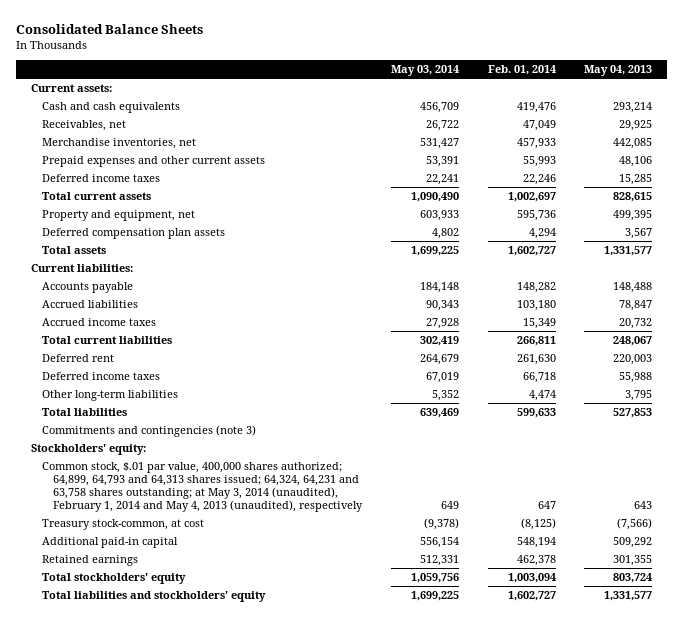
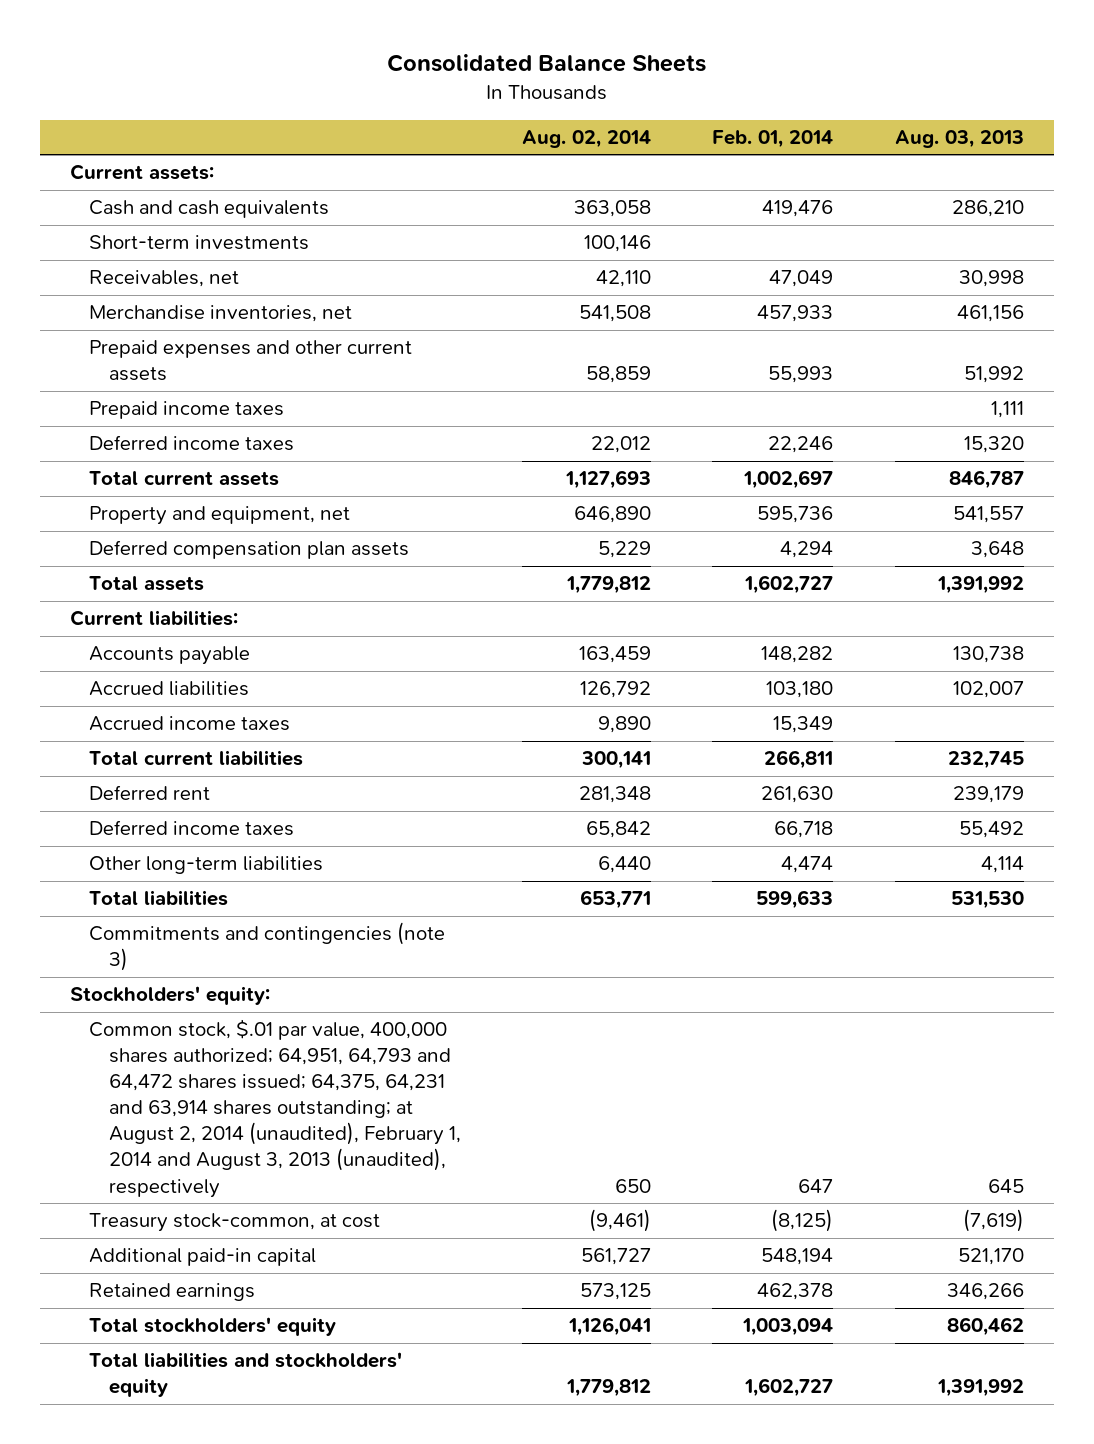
[391,65,460,77] May 03, 2014 -> none
[584,65,653,77] May 04, 2013 -> none
none -> [522,129,652,148] Aug. 02, 2014
none -> [894,129,1024,148] Aug. 03, 2013
none -> [89,235,310,251] Short-term investments
none -> [89,401,285,420] Prepaid income taxes
[41,462,364,513] Common stock, $.01 par value, 400,000 shares authorized; 64,899, 64,793 and 64,313 shares issued; 64,324, 64,231 and 63,758 shares outstanding; at May 3, 2014 (unaudited), February 1, 2014 and May 4, 2013 (unaudited), respectively -> [89,1019,461,1198] Common stock, $.01 par value, 400,000 shares authorized; 64,951, 64,793 and 64,472 shares issued; 64,375, 64,231 and 63,914 shares outstanding; at August 2, 2014 (unaudited), February 1, 2014 and August 3, 2013 (unaudited), respectively

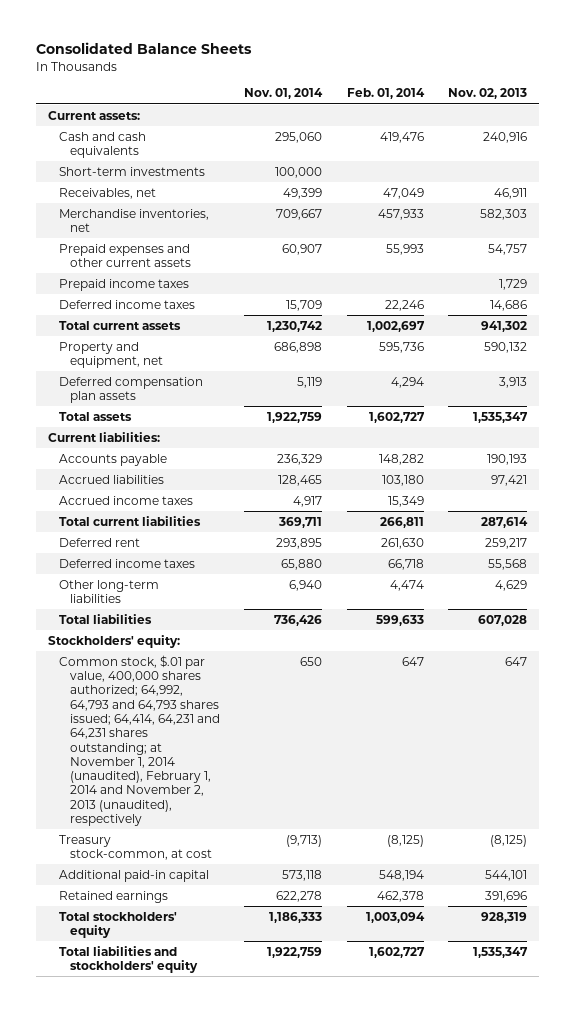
[522,129,652,148] Aug. 02, 2014 -> none
[894,129,1024,148] Aug. 03, 2013 -> none
none -> [244,88,324,100] Nov. 01, 2014
none -> [447,88,527,100] Nov. 02, 2013
[89,922,446,972] Commitments and contingencies (note 3) -> none
[89,1019,461,1198] Common stock, $.01 par value, 400,000 shares authorized; 64,951, 64,793 and 64,472 shares issued; 64,375, 64,231 and 63,914 shares outstanding; at August 2, 2014 (unaudited), February 1, 2014 and August 3, 2013 (unaudited), respectively -> [59,654,221,827] Common stock, $.01 par value, 400,000 shares authorized; 64,992, 64,793 and 64,793 shares issued; 64,414, 64,231 and 64,231 shares outstanding; at November 1, 2014 (unaudited), February 1, 2014 and November 2, 2013 (unaudited), respectively

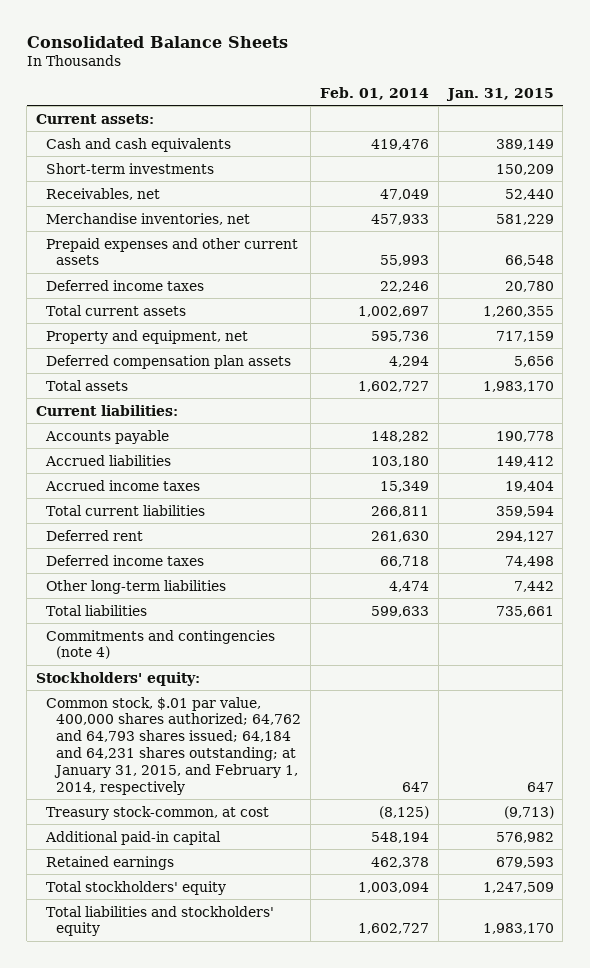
[244,88,324,100] Nov. 01, 2014 -> none
[447,88,527,100] Nov. 02, 2013 -> none
none -> [445,87,554,101] Jan. 31, 2015
[59,278,190,291] Prepaid income taxes -> none
none -> [46,629,276,660] Commitments and contingencies (note 4)
[59,654,221,827] Common stock, $.01 par value, 400,000 shares authorized; 64,992, 64,793 and 64,793 shares issued; 64,414, 64,231 and 64,231 shares outstanding; at November 1, 2014 (unaudited), February 1, 2014 and November 2, 2013 (unaudited), respectively -> [46,696,302,795] Common stock, $.01 par value, 400,000 shares authorized; 64,762 and 64,793 shares issued; 64,184 and 64,231 shares outstanding; at January 31, 2015, and February 1, 2014, respectively

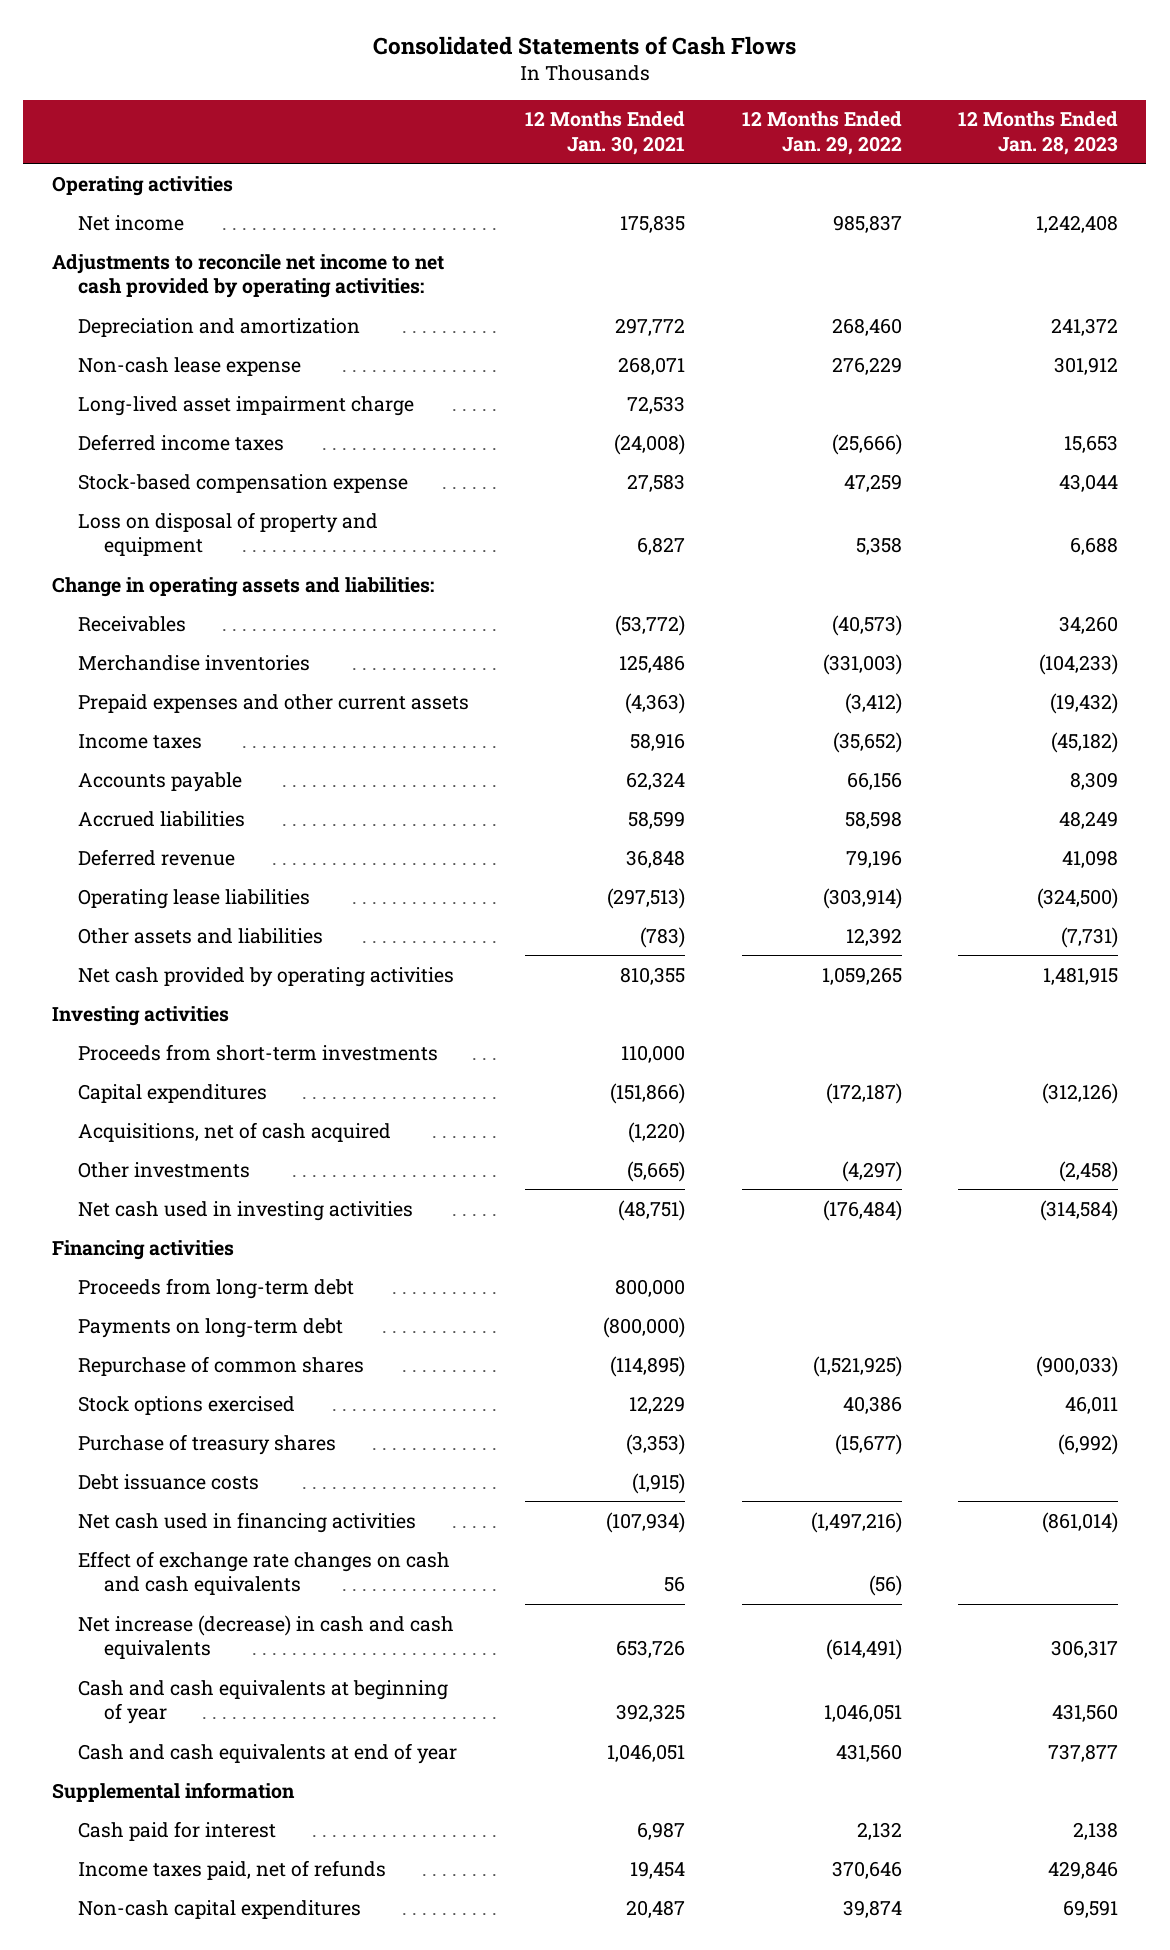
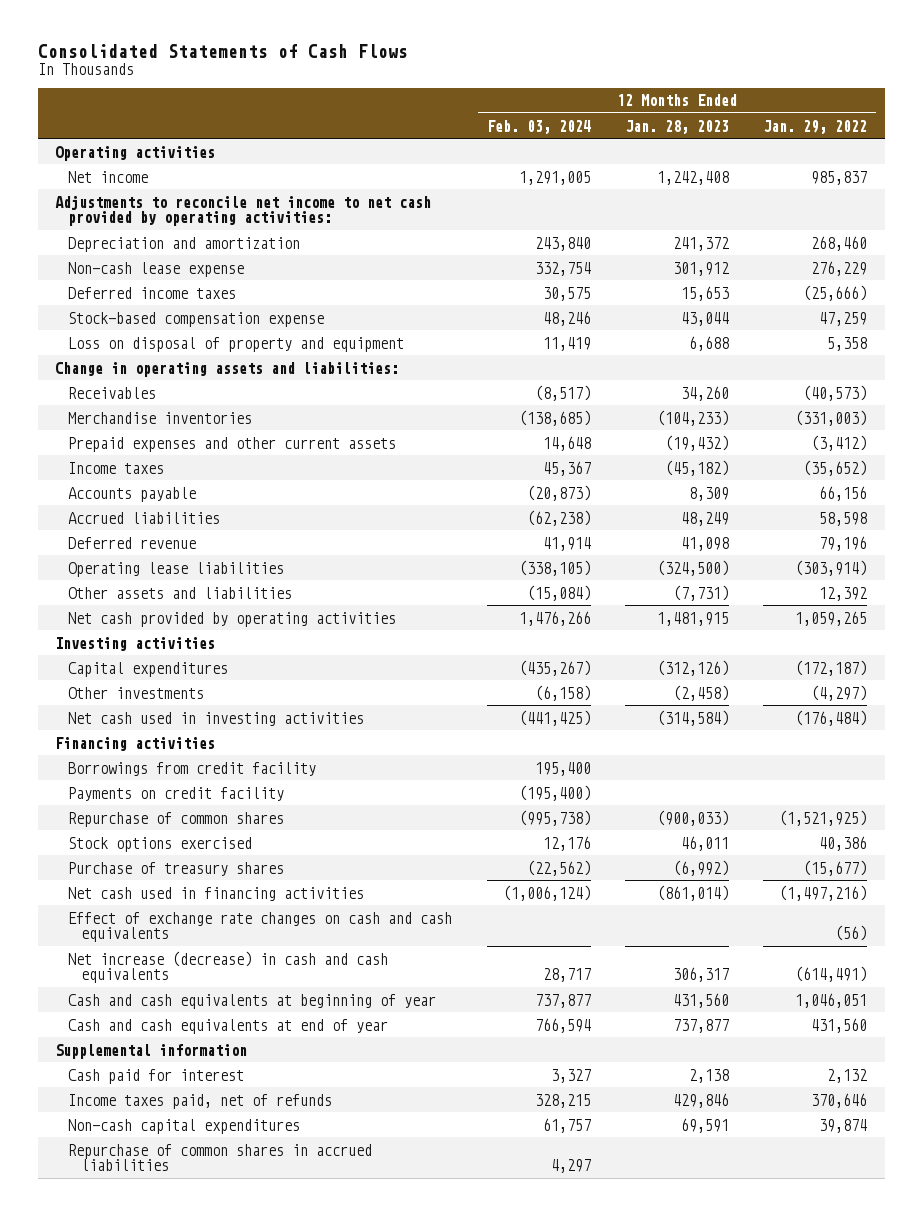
[525,111,686,155] 12 Months Ended Jan. 30, 2021 -> none
none -> [486,119,591,134] Feb. 03, 2024
[77,395,414,416] Long-lived asset impairment charge -> none
[77,1043,438,1061] Proceeds from short-term investments -> none
[77,1121,391,1142] Acquisitions, net of cash acquired -> none
[77,1277,354,1299] Proceeds from long-term debt -> [68,761,317,776] Borrowings from credit facility
[77,1317,343,1338] Payments on long-term debt -> [68,786,285,801] Payments on credit facility
[77,1473,259,1490] Debt issuance costs -> none
none -> [68,1143,373,1171] Repurchase of common shares in accrued liabilities

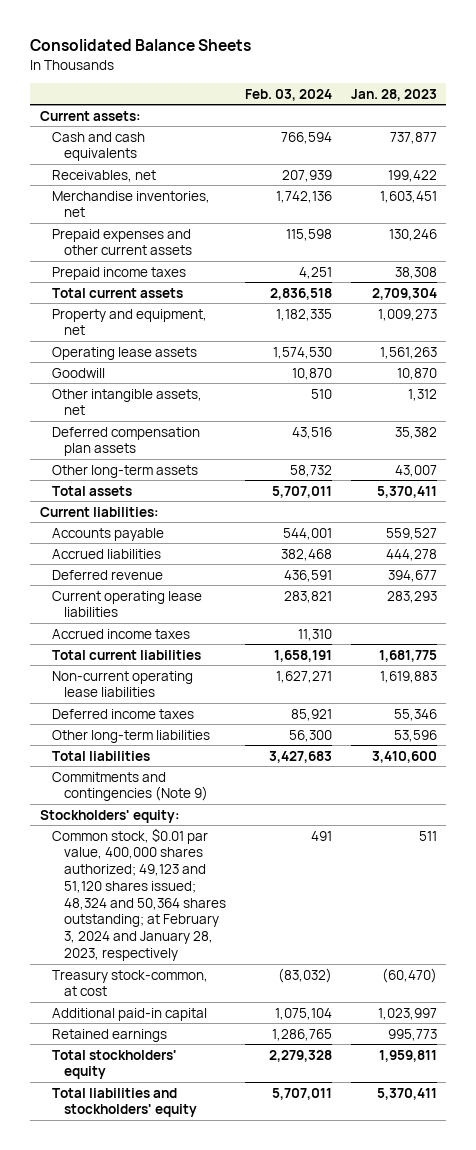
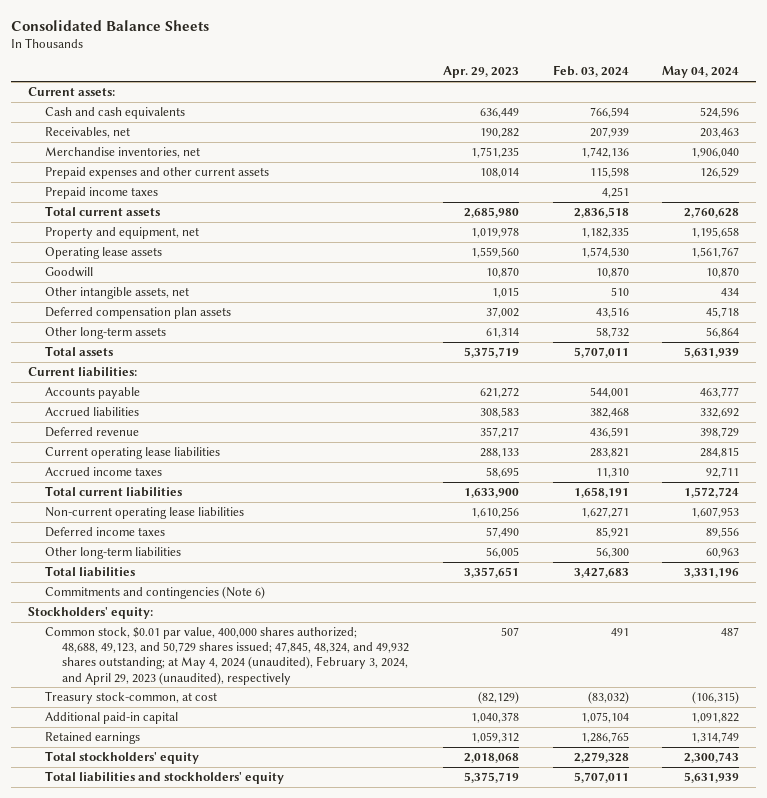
[350,88,437,101] Jan. 28, 2023 -> none
none -> [443,66,520,79] Apr. 29, 2023
none -> [662,66,740,79] May 04, 2024
[51,771,208,802] Commitments and contingencies (Note 9) -> [45,586,266,600] Commitments and contingencies (Note 6)
[51,827,226,961] Common stock, $0.01 par value, 400,000 shares authorized; 49,123 and 51,120 shares issued; 48,324 and 50,364 shares outstanding; at February 3, 2024 and January 28, 2023, respectively -> [45,627,410,685] Common stock, $0.01 par value, 400,000 shares authorized; 48,688, 49,123, and 50,729 shares issued; 47,845, 48,324, and 49,932 shares outstanding; at May 4, 2024 (unaudited), February 3, 2024, and April 29, 2023 (unaudited), respectively

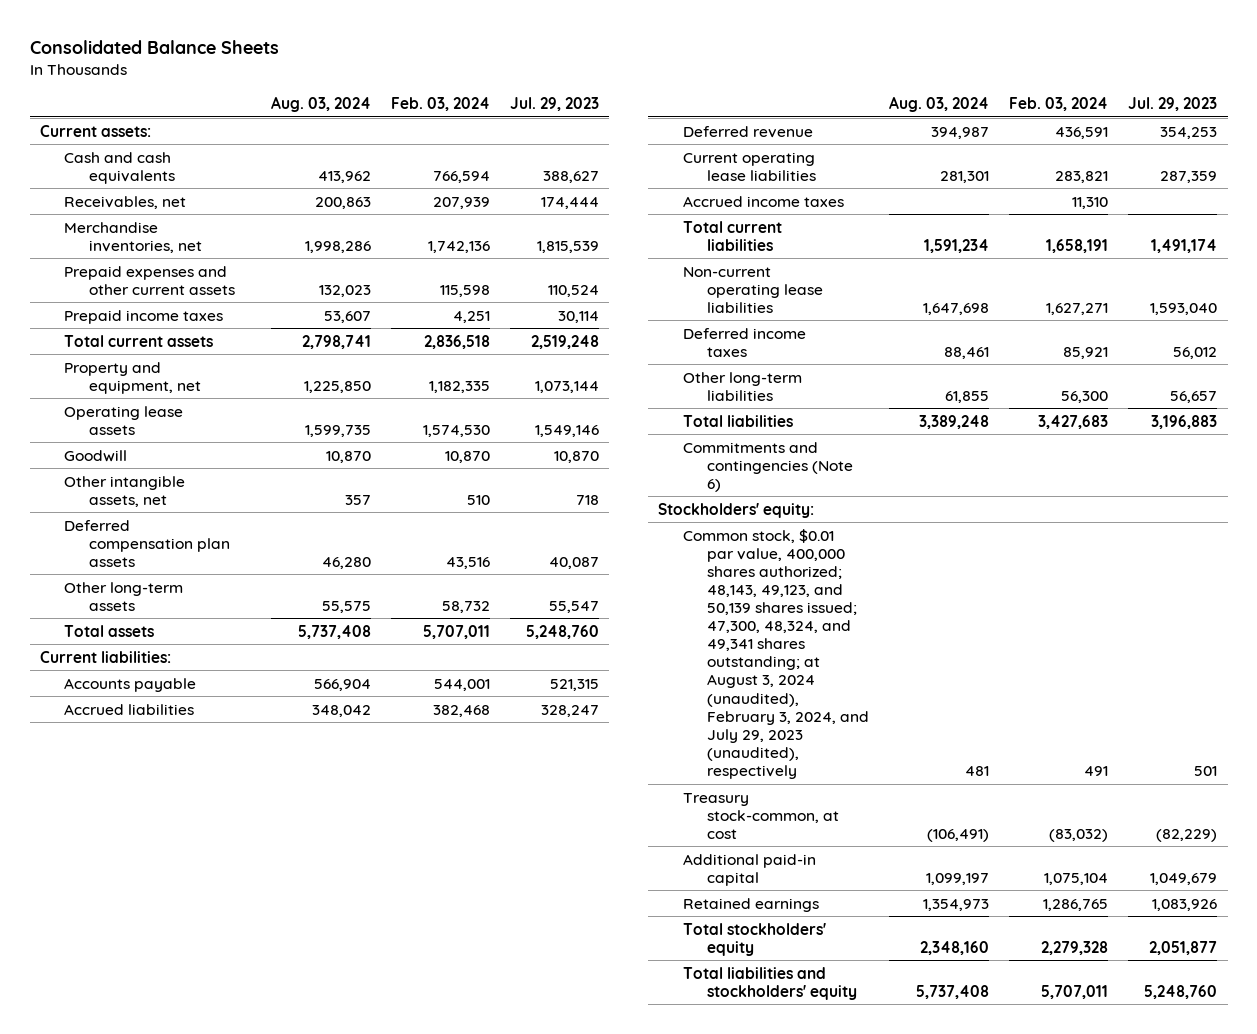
[443,66,520,79] Apr. 29, 2023 -> none
[662,66,740,79] May 04, 2024 -> none
none -> [270,96,371,113] Aug. 03, 2024
none -> [509,97,599,112] Jul. 29, 2023
[45,627,410,685] Common stock, $0.01 par value, 400,000 shares authorized; 48,688, 49,123, and 50,729 shares issued; 47,845, 48,324, and 49,932 shares outstanding; at May 4, 2024 (unaudited), February 3, 2024, and April 29, 2023 (unaudited), respectively -> [682,528,870,780] Common stock, $0.01 par value, 400,000 shares authorized; 48,143, 49,123, and 50,139 shares issued; 47,300, 48,324, and 49,341 shares outstanding; at August 3, 2024 (unaudited), February 3, 2024, and July 29, 2023 (unaudited), respectively

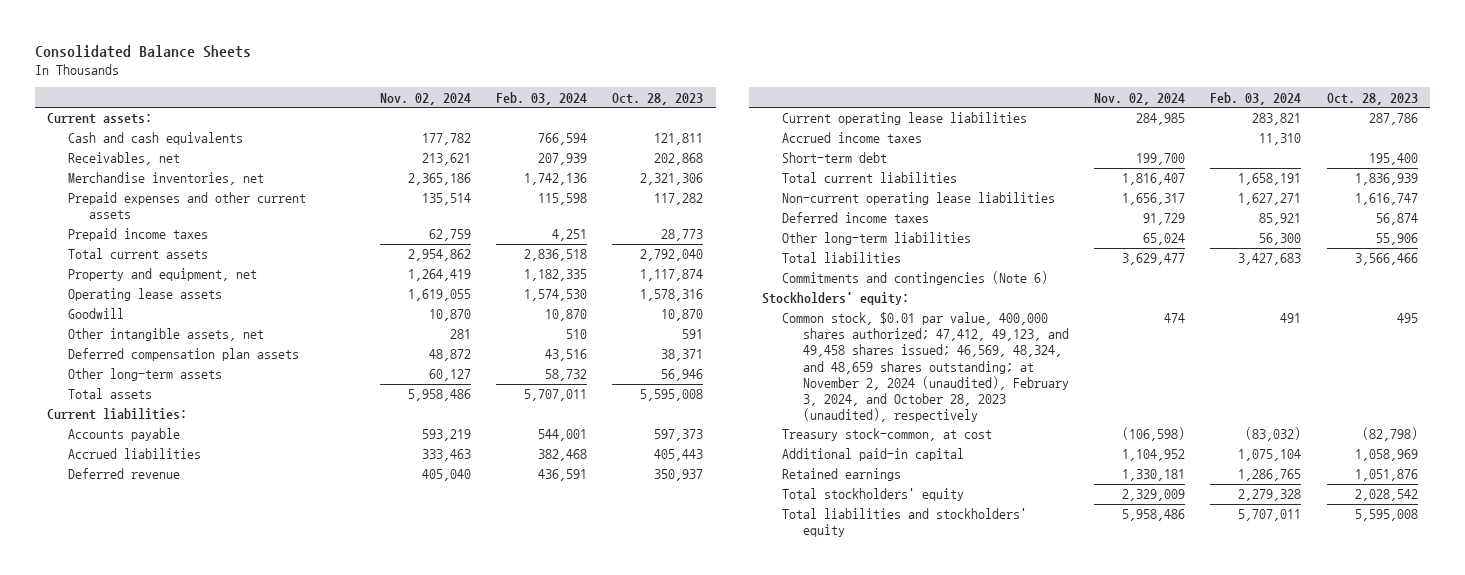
[270,96,371,113] Aug. 03, 2024 -> none
[509,97,599,112] Jul. 29, 2023 -> none
none -> [379,92,471,105] Nov. 02, 2024
none -> [612,92,704,105] Oct. 28, 2023
none -> [782,152,888,164] Short-term debt
[682,528,870,780] Common stock, $0.01 par value, 400,000 shares authorized; 48,143, 49,123, and 50,139 shares issued; 47,300, 48,324, and 49,341 shares outstanding; at August 3, 2024 (unaudited), February 3, 2024, and July 29, 2023 (unaudited), respectively -> [782,312,1070,422] Common stock, $0.01 par value, 400,000 shares authorized; 47,412, 49,123, and 49,458 shares issued; 46,569, 48,324, and 48,659 shares outstanding; at November 2, 2024 (unaudited), February 3, 2024, and October 28, 2023 (unaudited), respectively

